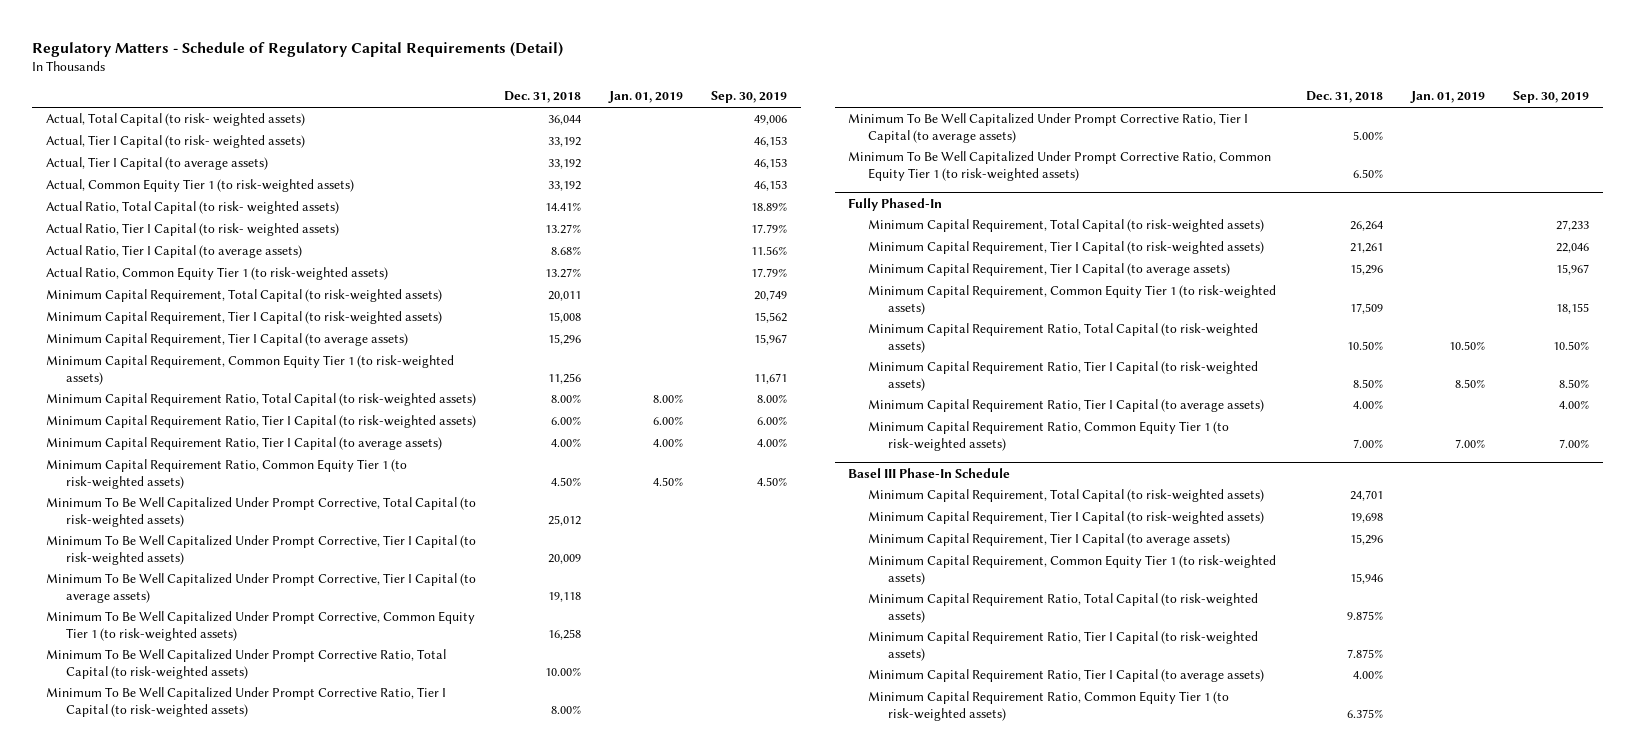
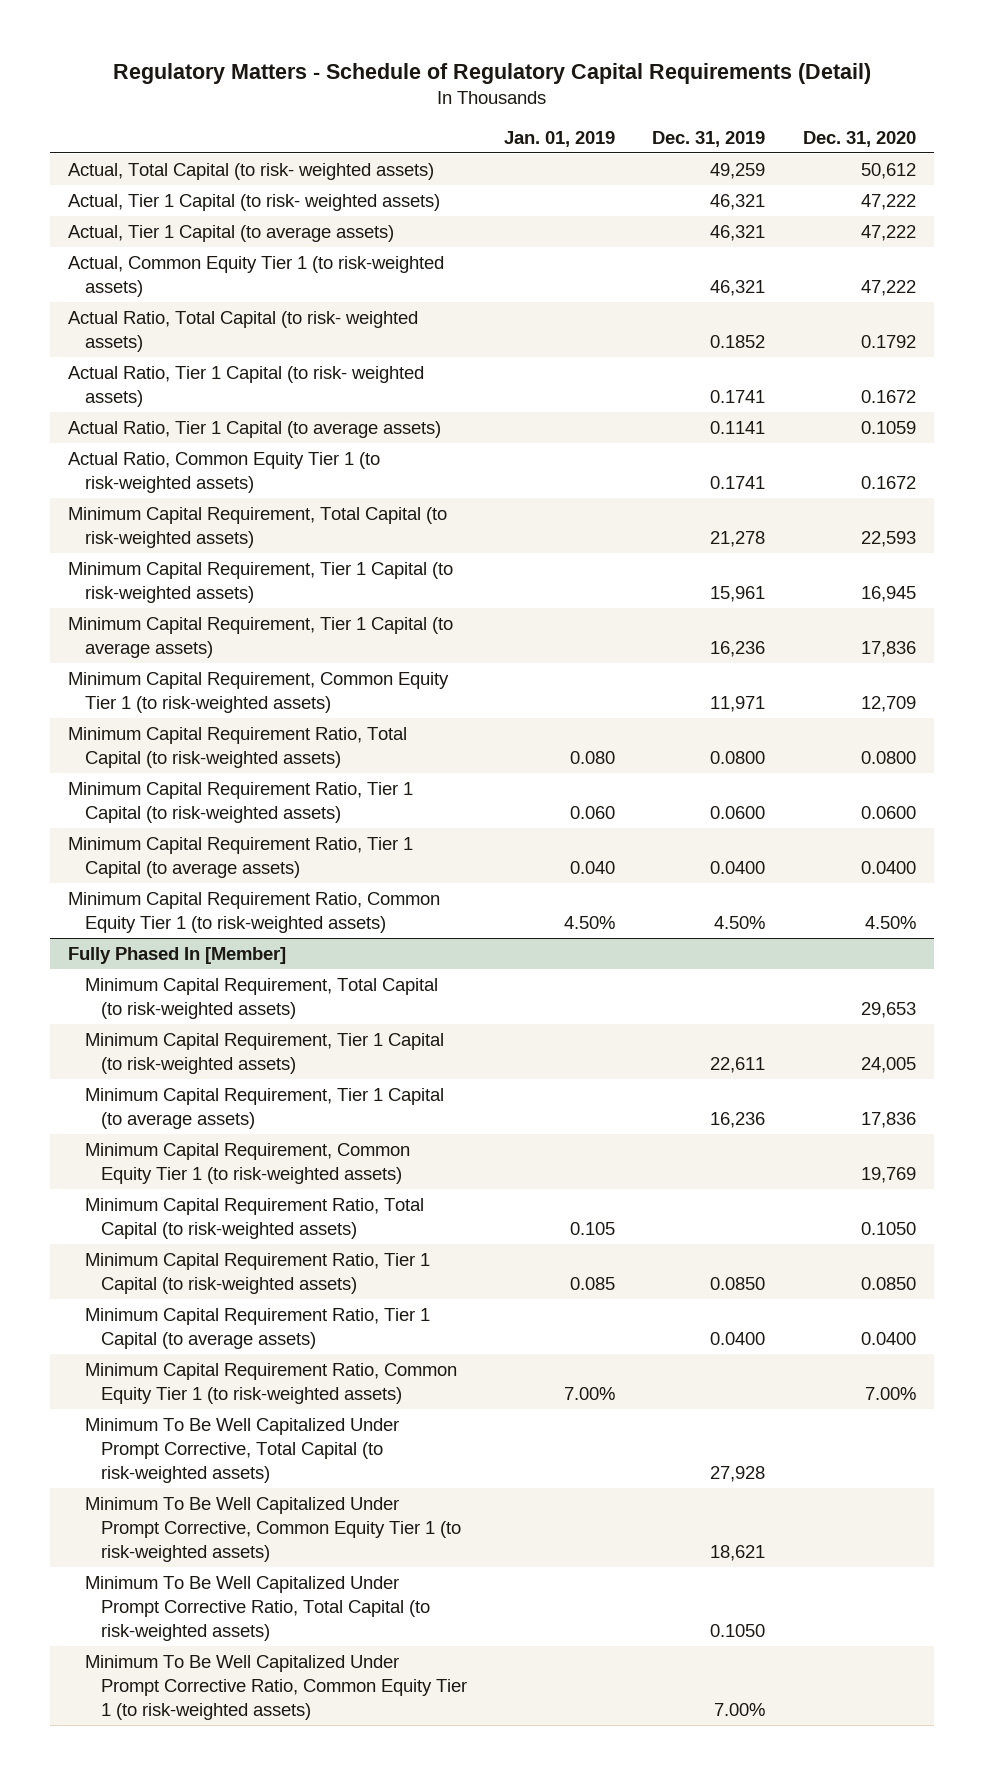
[503,91,581,104] Dec. 31, 2018 -> none
[710,91,787,104] Sep. 30, 2019 -> none
none -> [652,131,766,148] Dec. 31, 2019
none -> [802,131,916,148] Dec. 31, 2020
[46,135,306,149] Actual, Tier I Capital (to risk- weighted assets) -> [68,193,441,211] Actual, Tier 1 Capital (to risk- weighted assets)
[46,157,269,171] Actual, Tier I Capital (to average assets) -> [68,224,395,242] Actual, Tier 1 Capital (to average assets)
[46,223,340,237] Actual Ratio, Tier I Capital (to risk- weighted assets) -> [68,365,425,407] Actual Ratio, Tier 1 Capital (to risk- weighted assets)
[46,245,303,259] Actual Ratio, Tier I Capital (to average assets) -> [68,420,442,438] Actual Ratio, Tier 1 Capital (to average assets)
[46,311,443,325] Minimum Capital Requirement, Tier I Capital (to risk-weighted assets) -> [68,561,454,603] Minimum Capital Requirement, Tier 1 Capital (to risk-weighted assets)
[46,333,409,347] Minimum Capital Requirement, Tier I Capital (to average assets) -> [68,616,454,658] Minimum Capital Requirement, Tier 1 Capital (to average assets)
[652,394,683,404] 8.00% -> [570,750,616,764] 0.080
[46,415,477,429] Minimum Capital Requirement Ratio, Tier I Capital (to risk-weighted assets) -> [68,781,414,823] Minimum Capital Requirement Ratio, Tier 1 Capital (to risk-weighted assets)
[652,416,683,426] 6.00% -> [570,805,616,819] 0.060
[46,437,443,451] Minimum Capital Requirement Ratio, Tier I Capital (to average assets) -> [68,836,414,878] Minimum Capital Requirement Ratio, Tier 1 Capital (to average assets)
[652,438,683,448] 4.00% -> [570,860,616,874] 0.040
[46,497,477,527] Minimum To Be Well Capitalized Under Prompt Corrective, Total Capital (to risk-weighted assets) -> none
[46,535,477,565] Minimum To Be Well Capitalized Under Prompt Corrective, Tier I Capital (to risk-weighted assets) -> none
[46,573,477,603] Minimum To Be Well Capitalized Under Prompt Corrective, Tier I Capital (to average assets) -> none
[46,611,476,641] Minimum To Be Well Capitalized Under Prompt Corrective, Common Equity Tier 1 (to risk-weighted assets) -> none
[46,649,447,679] Minimum To Be Well Capitalized Under Prompt Corrective Ratio, Total Capital (to risk-weighted assets) -> none
[46,687,447,717] Minimum To Be Well Capitalized Under Prompt Corrective Ratio, Tier I Capital (to risk-weighted assets) -> none
[848,113,1249,143] Minimum To Be Well Capitalized Under Prompt Corrective Ratio, Tier I Capital (to average assets) -> none
[848,151,1272,181] Minimum To Be Well Capitalized Under Prompt Corrective Ratio, Common Equity Tier 1 (to risk-weighted assets) -> none
[848,197,943,211] Fully Phased-In -> [68,946,287,964] Fully Phased In [Member]
[868,241,1265,255] Minimum Capital Requirement, Tier I Capital (to risk-weighted assets) -> [84,1032,444,1074] Minimum Capital Requirement, Tier 1 Capital (to risk-weighted assets)
[868,263,1231,277] Minimum Capital Requirement, Tier I Capital (to average assets) -> [84,1087,444,1129] Minimum Capital Requirement, Tier 1 Capital (to average assets)
[1449,340,1486,350] 10.50% -> [570,1221,616,1235] 0.105
[868,361,1259,391] Minimum Capital Requirement Ratio, Tier I Capital (to risk-weighted assets) -> [84,1252,430,1294] Minimum Capital Requirement Ratio, Tier 1 Capital (to risk-weighted assets)
[1455,378,1486,388] 8.50% -> [570,1276,616,1290] 0.085
[868,399,1265,413] Minimum Capital Requirement Ratio, Tier I Capital (to average assets) -> [84,1307,430,1349] Minimum Capital Requirement Ratio, Tier 1 Capital (to average assets)
[848,467,1011,478] Basel III Phase-In Schedule -> none
[868,489,1265,503] Minimum Capital Requirement, Total Capital (to risk-weighted assets) -> none
[868,511,1265,525] Minimum Capital Requirement, Tier I Capital (to risk-weighted assets) -> none
[868,533,1231,547] Minimum Capital Requirement, Tier I Capital (to average assets) -> none
[868,555,1277,585] Minimum Capital Requirement, Common Equity Tier 1 (to risk-weighted assets) -> none
[868,593,1259,623] Minimum Capital Requirement Ratio, Total Capital (to risk-weighted assets) -> none
[868,631,1259,661] Minimum Capital Requirement Ratio, Tier I Capital (to risk-weighted assets) -> none
[868,669,1265,683] Minimum Capital Requirement Ratio, Tier I Capital (to average assets) -> none
[868,691,1230,721] Minimum Capital Requirement Ratio, Common Equity Tier 1 (to risk-weighted assets) -> none
none -> [84,1417,399,1484] Minimum To Be Well Capitalized Under Prompt Corrective, Total Capital (to risk-weighted assets)
none -> [84,1496,461,1563] Minimum To Be Well Capitalized Under Prompt Corrective, Common Equity Tier 1 (to risk-weighted assets)
none -> [84,1575,430,1642] Minimum To Be Well Capitalized Under Prompt Corrective Ratio, Total Capital (to risk-weighted assets)
none -> [84,1654,467,1721] Minimum To Be Well Capitalized Under Prompt Corrective Ratio, Common Equity Tier 1 (to risk-weighted assets)

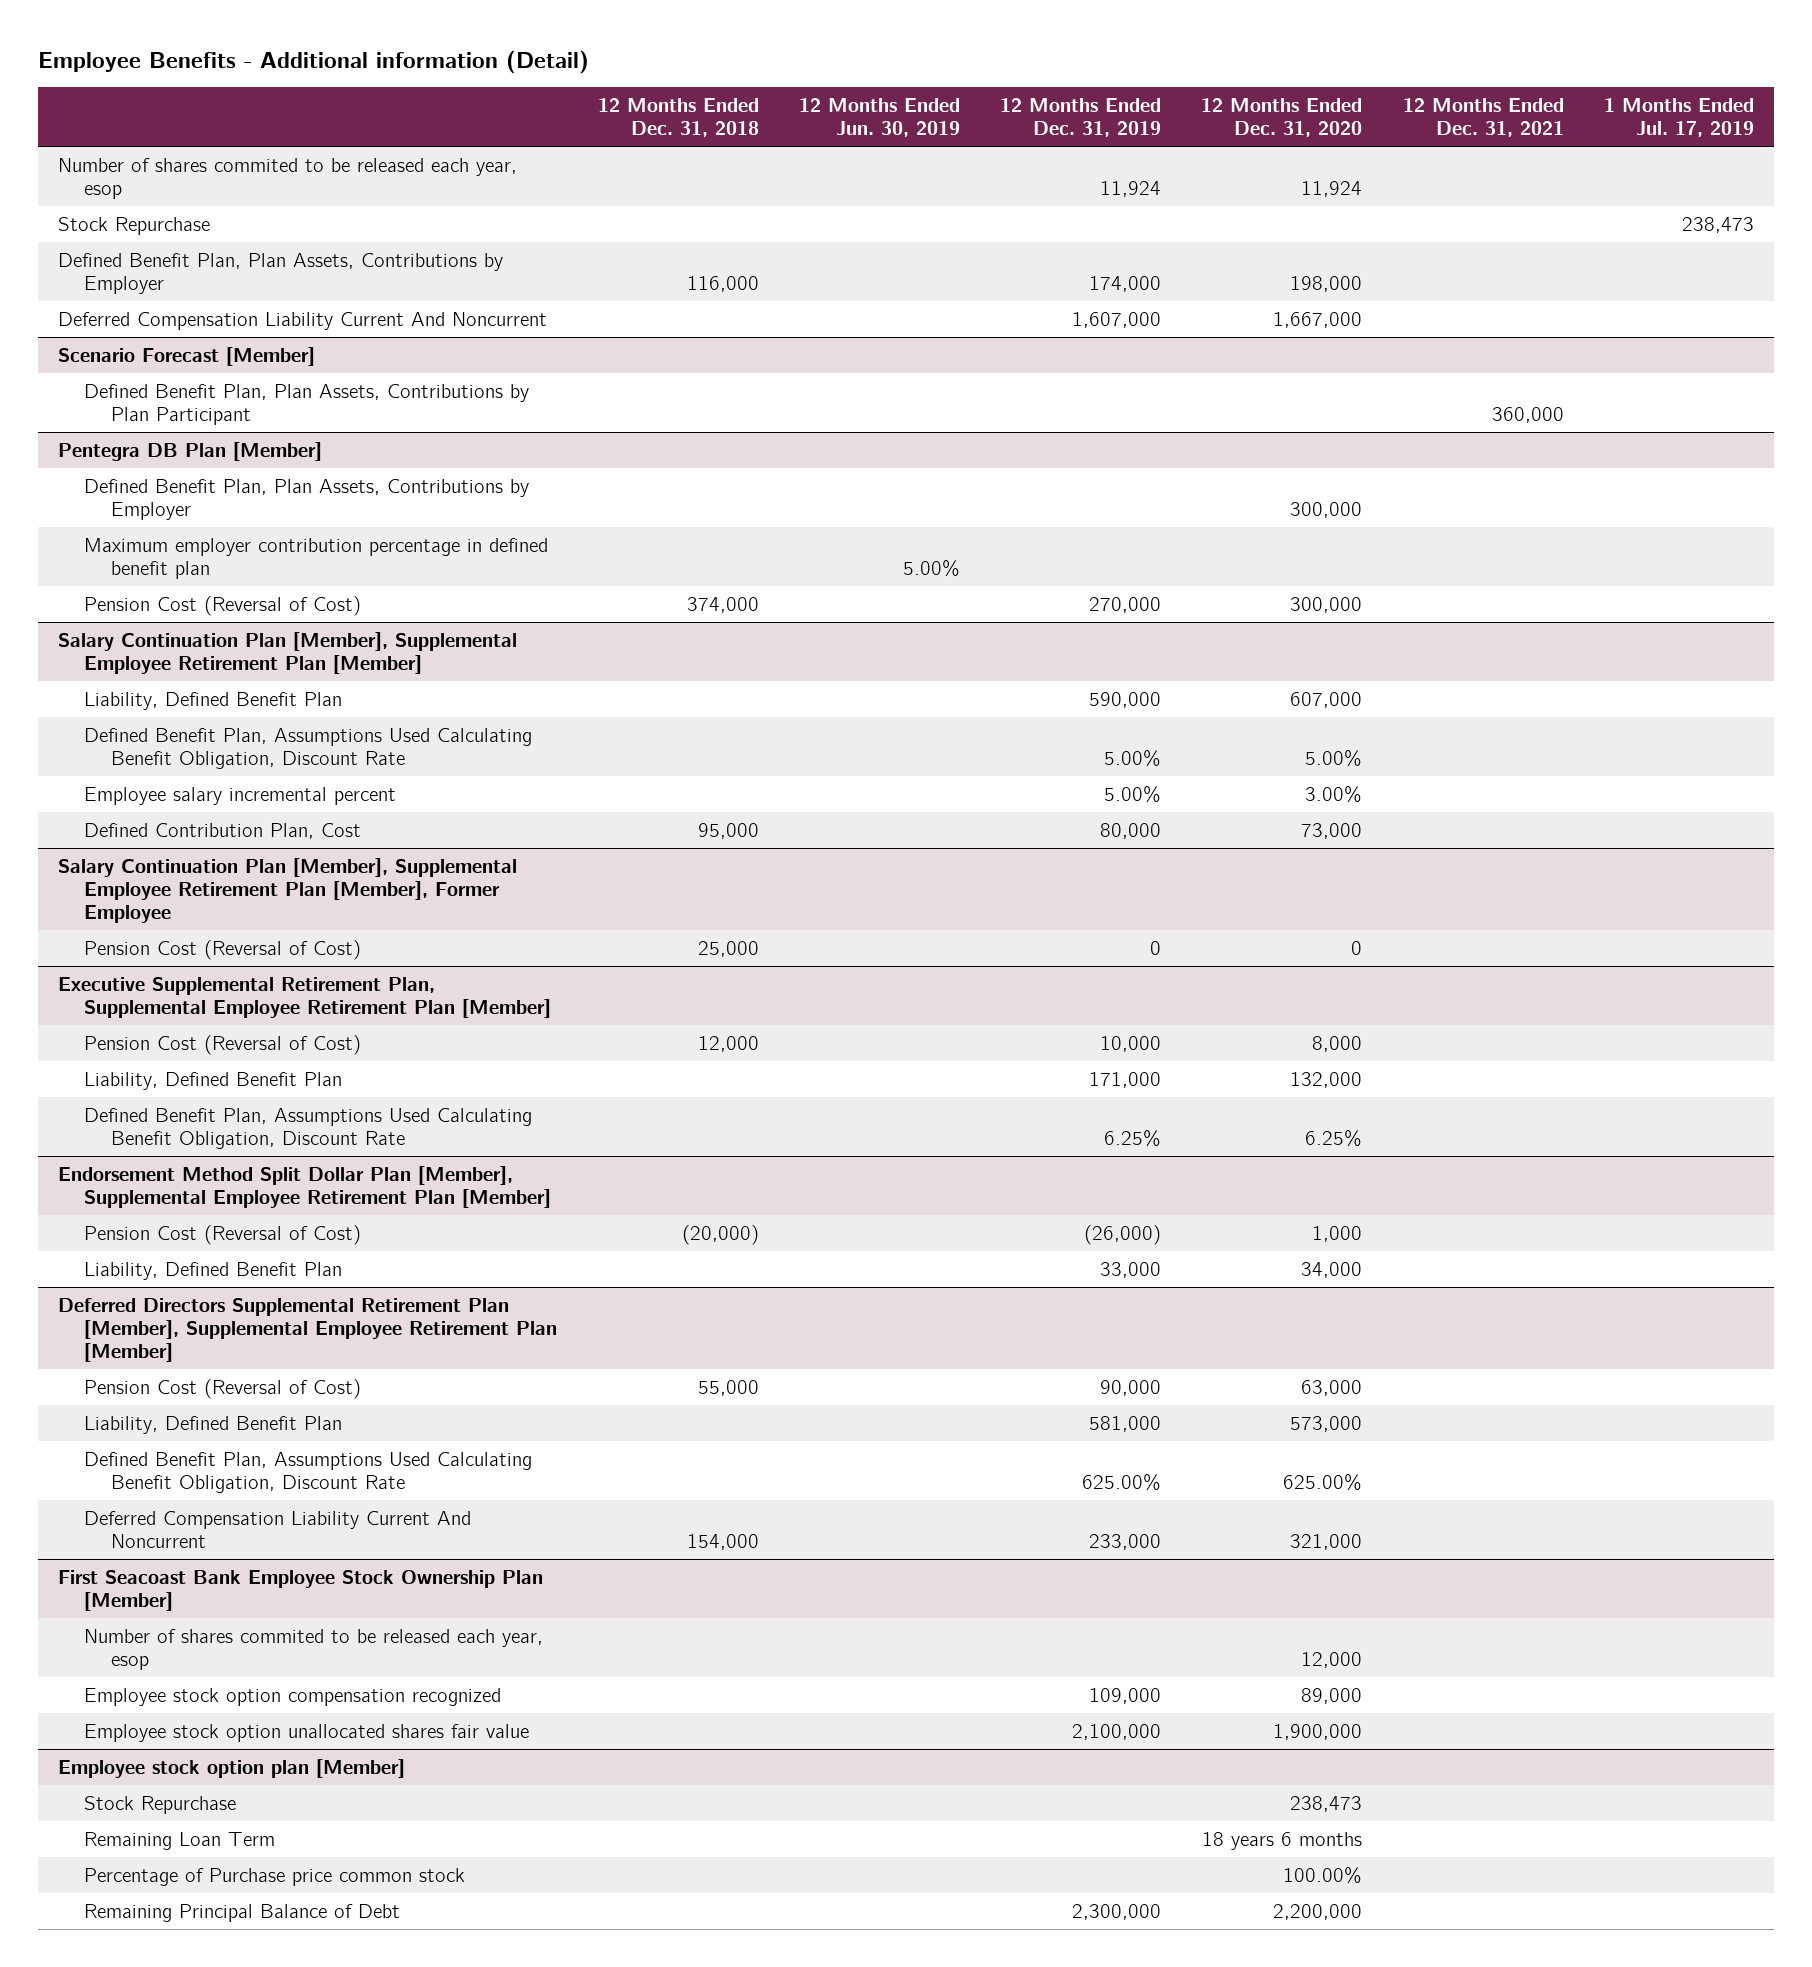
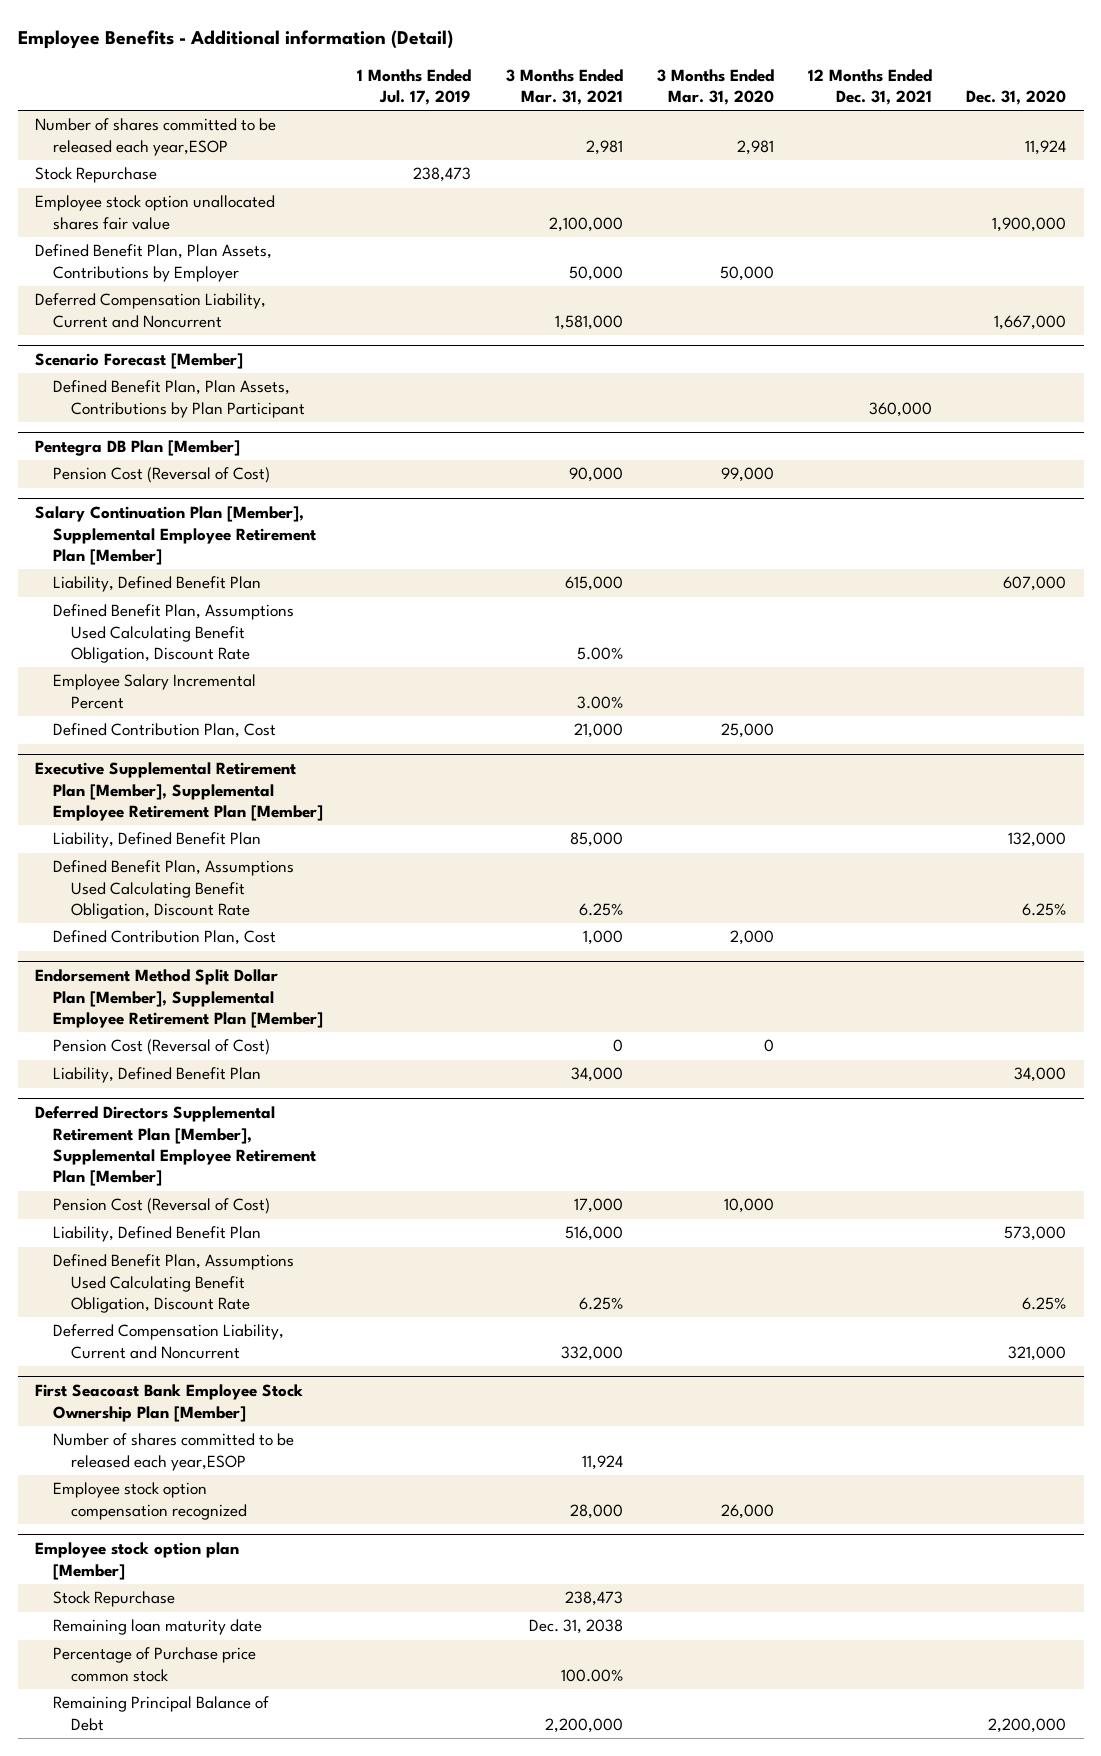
[597,97,759,137] 12 Months Ended Dec. 31, 2018 -> none
[798,97,960,137] 12 Months Ended Jun. 30, 2019 -> none
[1000,97,1162,137] 12 Months Ended Dec. 31, 2019 -> none
[1201,97,1363,137] 12 Months Ended Dec. 31, 2020 -> none
none -> [505,68,623,106] 3 Months Ended Mar. 31, 2021
none -> [656,68,774,106] 3 Months Ended Mar. 31, 2020
none -> [966,90,1067,106] Dec. 31, 2020
[57,157,517,199] Number of shares commited to be released each year, esop -> [34,118,276,156] Number of shares committed to be released each year,ESOP
none -> [34,195,275,230] Employee stock option unallocated shares fair value
[57,311,547,330] Deferred Compensation Liability Current And Noncurrent -> [34,293,266,328] Deferred Compensation Liability, Current and Noncurrent
[84,478,530,520] Defined Benefit Plan, Plan Assets, Contributions by Employer -> none
[84,537,549,579] Maximum employer contribution percentage in defined benefit plan -> none
[84,786,397,805] Employee salary incremental percent -> [53,674,257,709] Employee Salary Incremental Percent
[57,857,517,923] Salary Continuation Plan [Member], Supplemental Employee Retirement Plan [Member], Former Employee -> none
[84,939,362,960] Pension Cost (Reversal of Cost) -> none
[84,1034,362,1055] Pension Cost (Reversal of Cost) -> none
[57,976,552,1018] Executive Supplemental Retirement Plan, Supplemental Employee Retirement Plan [Member] -> [34,762,324,821] Executive Supplemental Retirement Plan [Member], Supplemental Employee Retirement Plan [Member]
none -> [53,930,277,946] Defined Contribution Plan, Cost
[84,1510,472,1548] Deferred Compensation Liability Current And Noncurrent -> [53,1324,285,1359] Deferred Compensation Liability, Current and Noncurrent
[84,1628,544,1670] Number of shares commited to be released each year, esop -> [53,1433,295,1471] Number of shares committed to be released each year,ESOP
[84,1723,530,1742] Employee stock option unallocated shares fair value -> none
[84,1831,276,1850] Remaining Loan Term -> none
none -> [53,1619,263,1636] Remaining loan maturity date

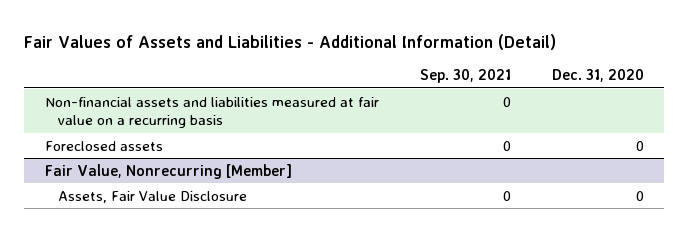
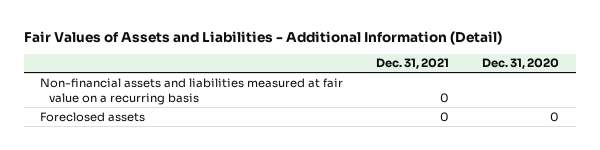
[419,69,511,84] Sep. 30, 2021 -> none
none -> [376,58,450,70] Dec. 31, 2021
[44,163,292,179] Fair Value, Nonrecurring [Member] -> none
[58,190,248,203] Assets, Fair Value Disclosure -> none

